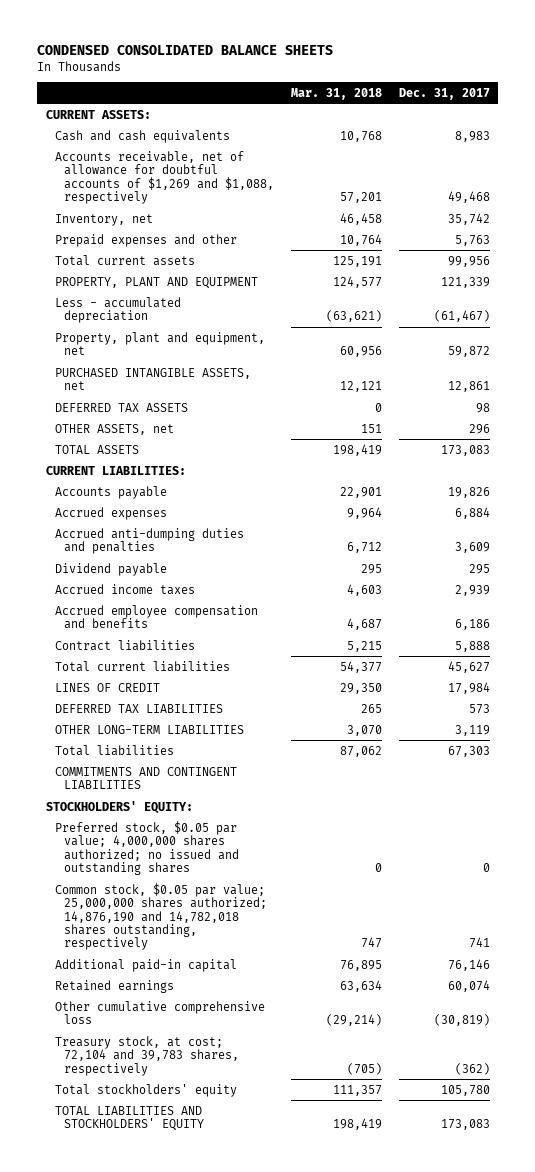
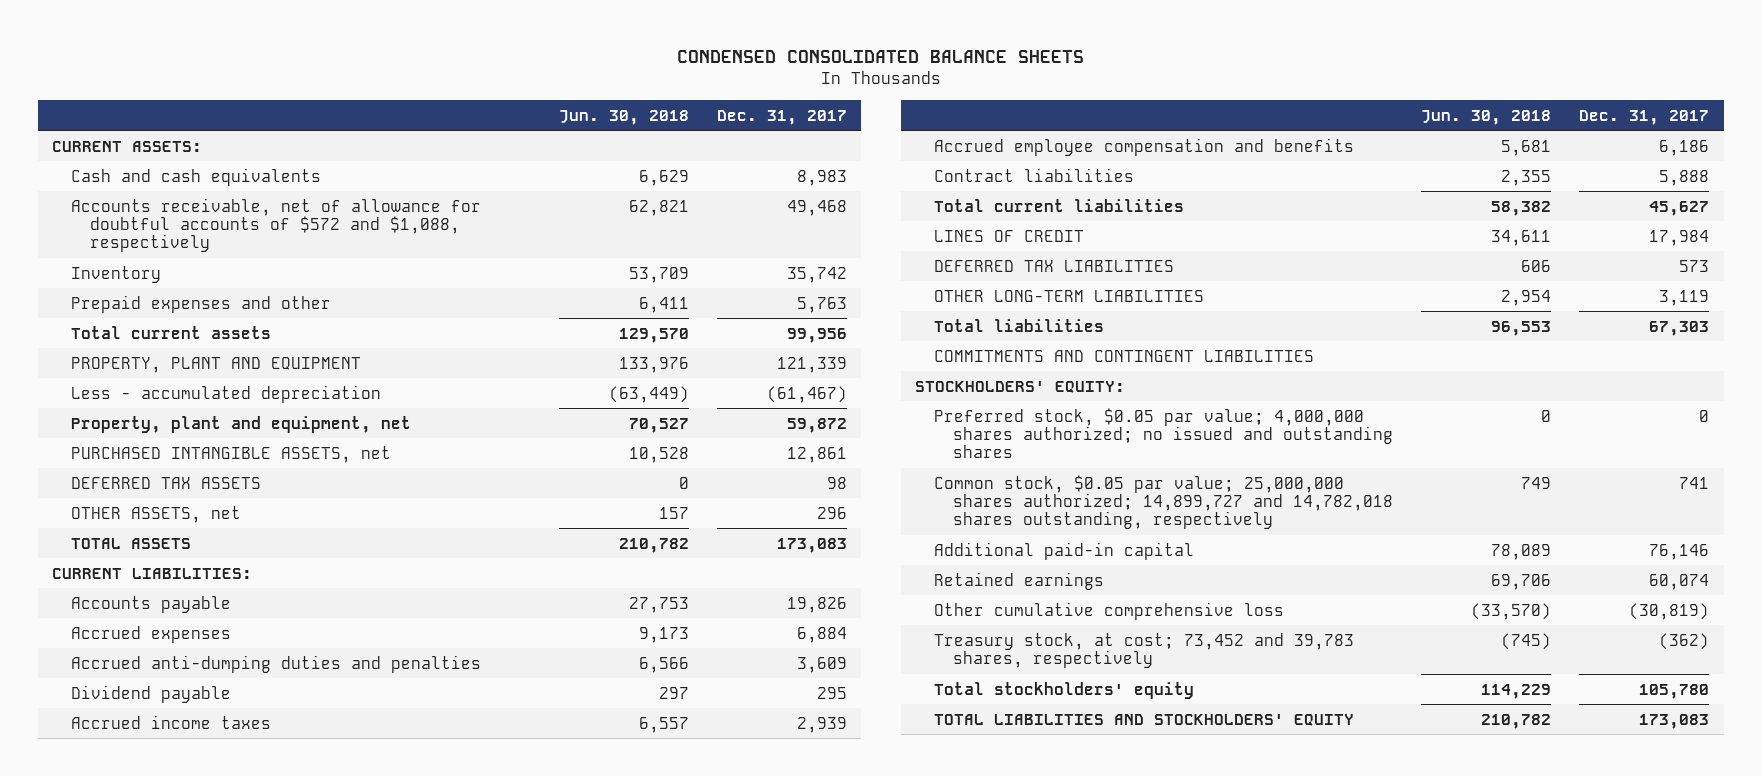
[290,87,382,100] Mar. 31, 2018 -> none
none -> [558,109,689,125] Jun. 30, 2018
[54,150,274,205] Accounts receivable, net of allowance for doubtful accounts of $1,269 and $1,088, respectively -> [71,197,482,253] Accounts receivable, net of allowance for doubtful accounts of $572 and $1,088, respectively
[54,213,153,226] Inventory, net -> [71,265,162,283] Inventory
[54,882,267,951] Common stock, $0.05 par value; 25,000,000 shares authorized; 14,876,190 and 14,782,018 shares outstanding, respectively -> [933,474,1393,530] Common stock, $0.05 par value; 25,000,000 shares authorized; 14,899,727 and 14,782,018 shares outstanding, respectively
[54,1035,239,1076] Treasury stock, at cost; 72,104 and 39,783 shares, respectively -> [933,632,1354,669] Treasury stock, at cost; 73,452 and 39,783 shares, respectively

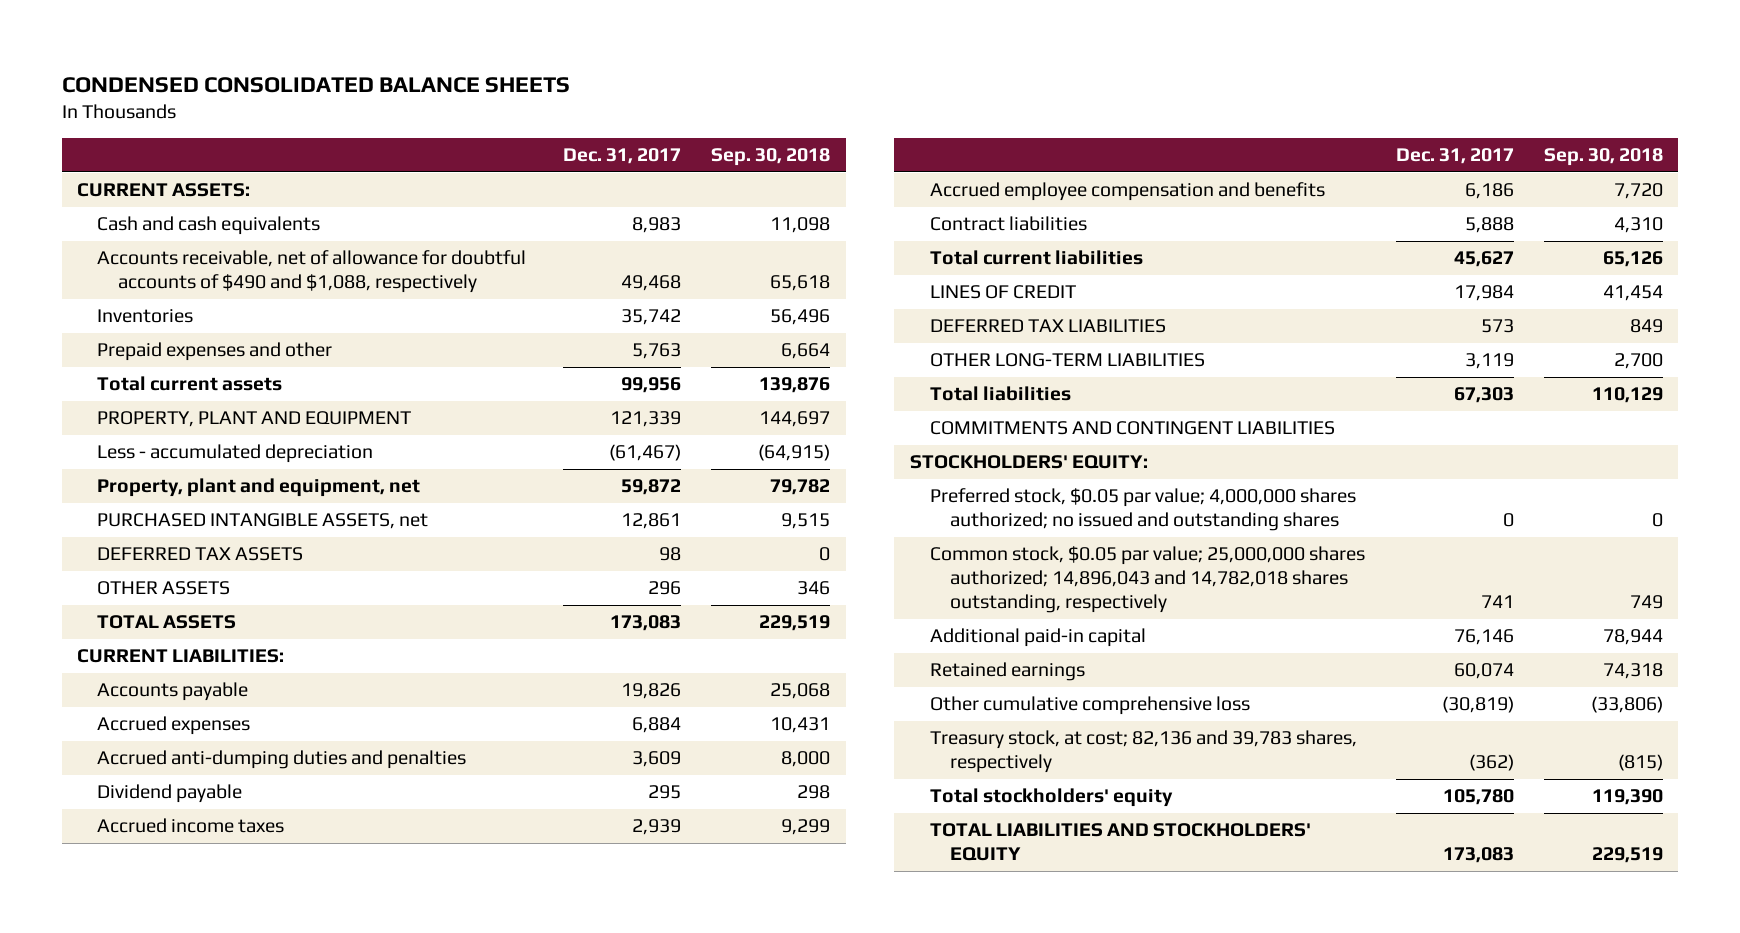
[558,109,689,125] Jun. 30, 2018 -> none
none -> [711,148,831,167] Sep. 30, 2018
[71,197,482,253] Accounts receivable, net of allowance for doubtful accounts of $572 and $1,088, respectively -> [97,250,527,294] Accounts receivable, net of allowance for doubtful accounts of $490 and $1,088, respectively
[71,265,162,283] Inventory -> [97,309,194,324] Inventories
[71,505,242,523] OTHER ASSETS, net -> [97,581,231,596] OTHER ASSETS
[933,474,1393,530] Common stock, $0.05 par value; 25,000,000 shares authorized; 14,899,727 and 14,782,018 shares outstanding, respectively -> [930,546,1366,614] Common stock, $0.05 par value; 25,000,000 shares authorized; 14,896,043 and 14,782,018 shares outstanding, respectively
[933,632,1354,669] Treasury stock, at cost; 73,452 and 39,783 shares, respectively -> [930,730,1358,774] Treasury stock, at cost; 82,136 and 39,783 shares, respectively

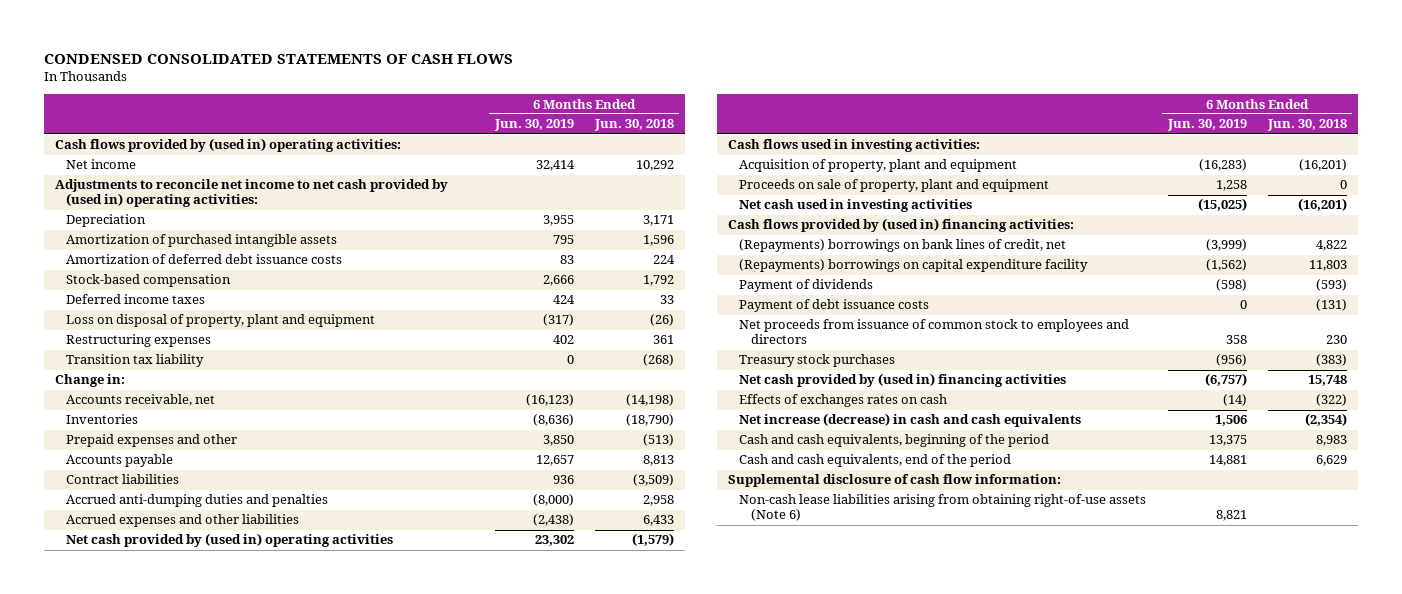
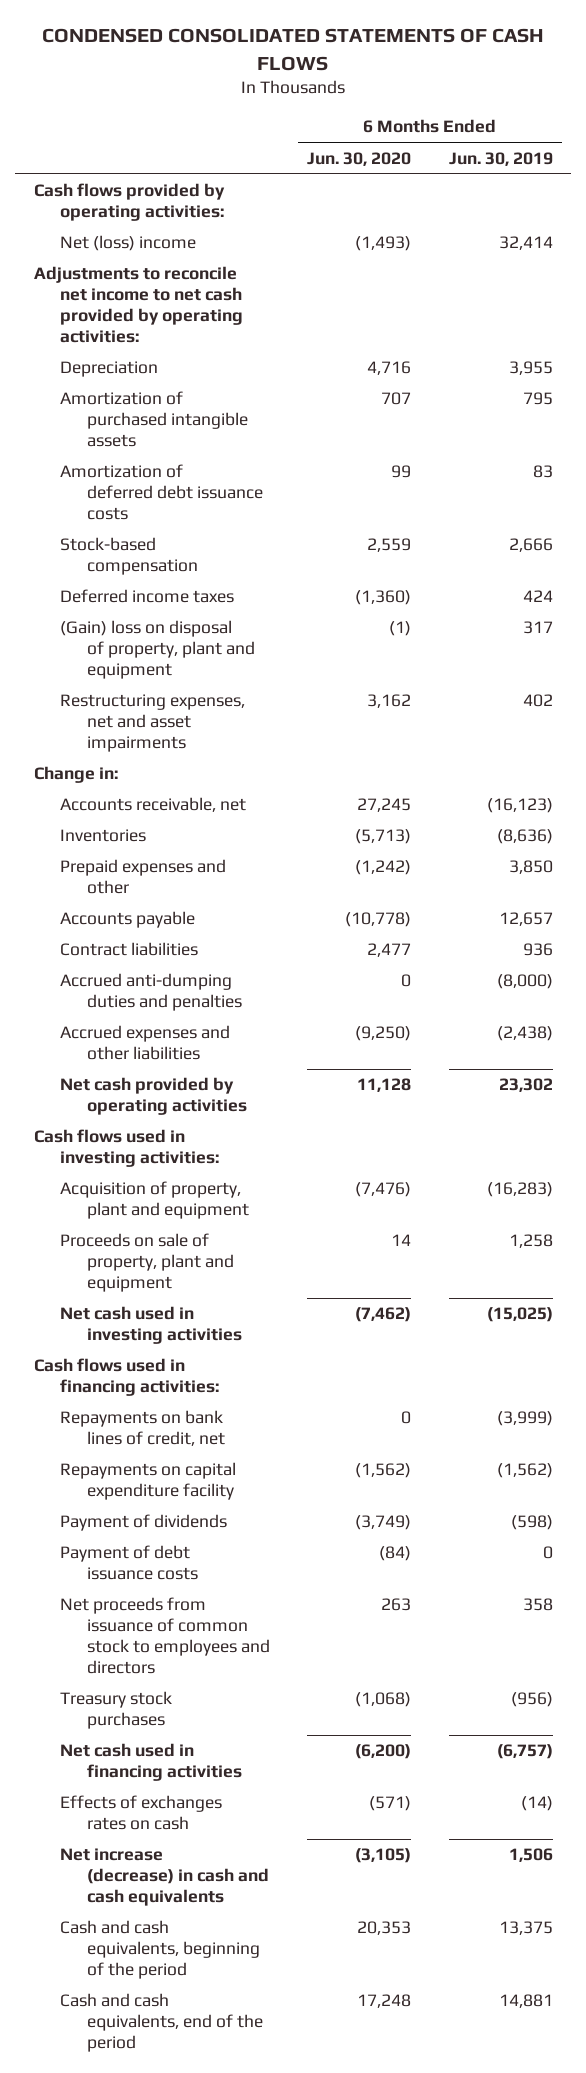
[594,119,675,132] Jun. 30, 2018 -> none
none -> [307,151,412,166] Jun. 30, 2020
[54,138,401,153] Cash flows provided by (used in) operating activities: -> [33,183,225,222] Cash flows provided by operating activities:
[66,159,137,170] Net income -> [60,235,197,252] Net (loss) income
[54,179,448,208] Adjustments to reconcile net income to net cash provided by (used in) operating activities: -> [33,266,244,344] Adjustments to reconcile net income to net cash provided by operating activities:
[66,354,205,368] Transition tax liability -> none
[66,314,376,328] Loss on disposal of property, plant and equipment -> [60,620,255,680] (Gain) loss on disposal of property, plant and equipment
[542,314,574,327] (317) -> [522,621,553,635] 317
[66,334,212,348] Restructuring expenses -> [60,694,246,753] Restructuring expenses, net and asset impairments
[66,533,394,548] Net cash provided by (used in) operating activities -> [60,1077,247,1116] Net cash provided by operating activities
[727,218,1074,233] Cash flows provided by (used in) financing activities: -> [33,1358,220,1397] Cash flows used in financing activities:
[739,239,1067,253] (Repayments) borrowings on bank lines of credit, net -> [60,1410,225,1447] Repayments on bank lines of credit, net
[739,259,1089,273] (Repayments) borrowings on capital expenditure facility -> [60,1462,237,1501] Repayments on capital expenditure facility
[739,373,1067,388] Net cash provided by (used in) financing activities -> [60,1743,242,1782] Net cash used in financing activities
[727,474,1061,488] Supplemental disclosure of cash flow information: -> none
[739,494,1147,522] Non-cash lease liabilities arising from obtaining right-of-use assets (Note 6) -> none

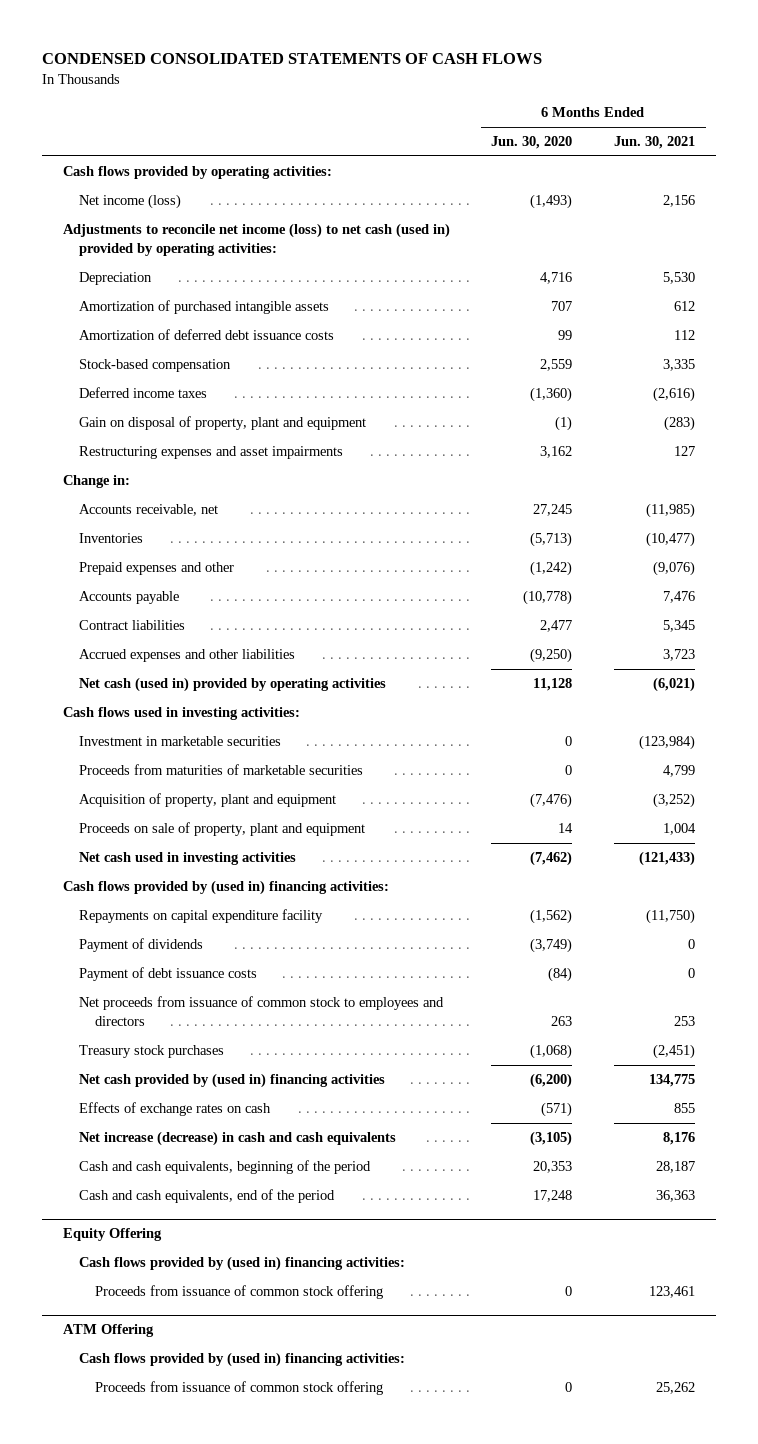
[448,151,553,166] Jun. 30, 2019 -> none
none -> [614,136,696,150] Jun. 30, 2021
[60,235,197,252] Net (loss) income -> [78,194,181,210] Net income (loss)
[33,266,244,344] Adjustments to reconcile net income to net cash provided by operating activities: -> [62,223,450,256] Adjustments to reconcile net income (loss) to net cash (used in) provided by operating activities:
[60,620,255,680] (Gain) loss on disposal of property, plant and equipment -> [78,416,366,431] Gain on disposal of property, plant and equipment
[60,694,246,753] Restructuring expenses, net and asset impairments -> [78,446,343,460] Restructuring expenses and asset impairments
[60,973,242,1012] Accrued anti-dumping duties and penalties -> none
[60,1077,247,1116] Net cash provided by operating activities -> [78,677,386,693] Net cash (used in) provided by operating activities
none -> [78,736,281,747] Investment in marketable securities
none -> [78,764,363,776] Proceeds from maturities of marketable securities
[60,1410,225,1447] Repayments on bank lines of credit, net -> none
[33,1358,220,1397] Cash flows used in financing activities: -> [62,880,389,896] Cash flows provided by (used in) financing activities:
[60,1743,242,1782] Net cash used in financing activities -> [78,1073,385,1089] Net cash provided by (used in) financing activities
[60,1795,223,1831] Effects of exchanges rates on cash -> [78,1102,271,1117] Effects of exchange rates on cash
none -> [62,1228,162,1242] Equity Offering
none -> [78,1256,405,1272] Cash flows provided by (used in) financing activities:
none -> [95,1285,384,1300] Proceeds from issuance of common stock offering
none -> [62,1324,154,1338] ATM Offering
none -> [78,1352,405,1368] Cash flows provided by (used in) financing activities:
none -> [95,1381,384,1396] Proceeds from issuance of common stock offering

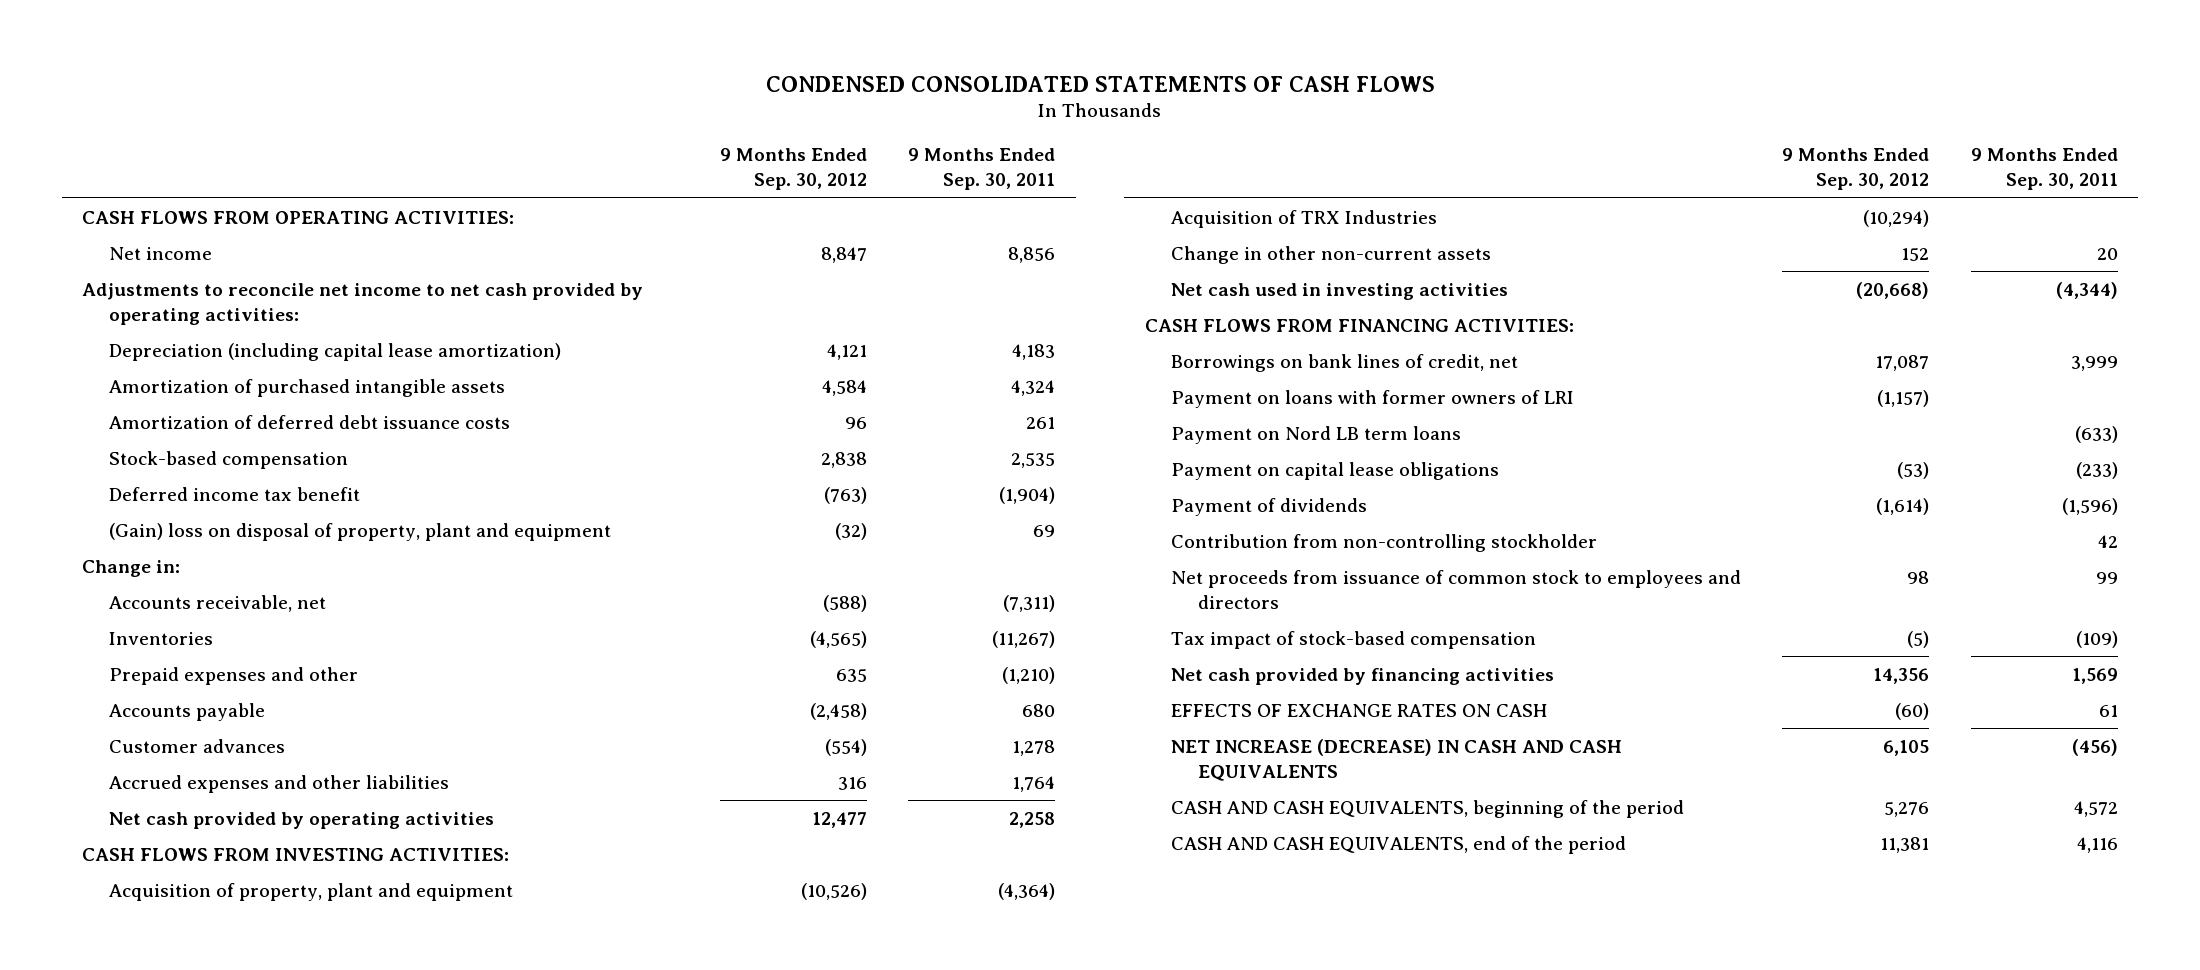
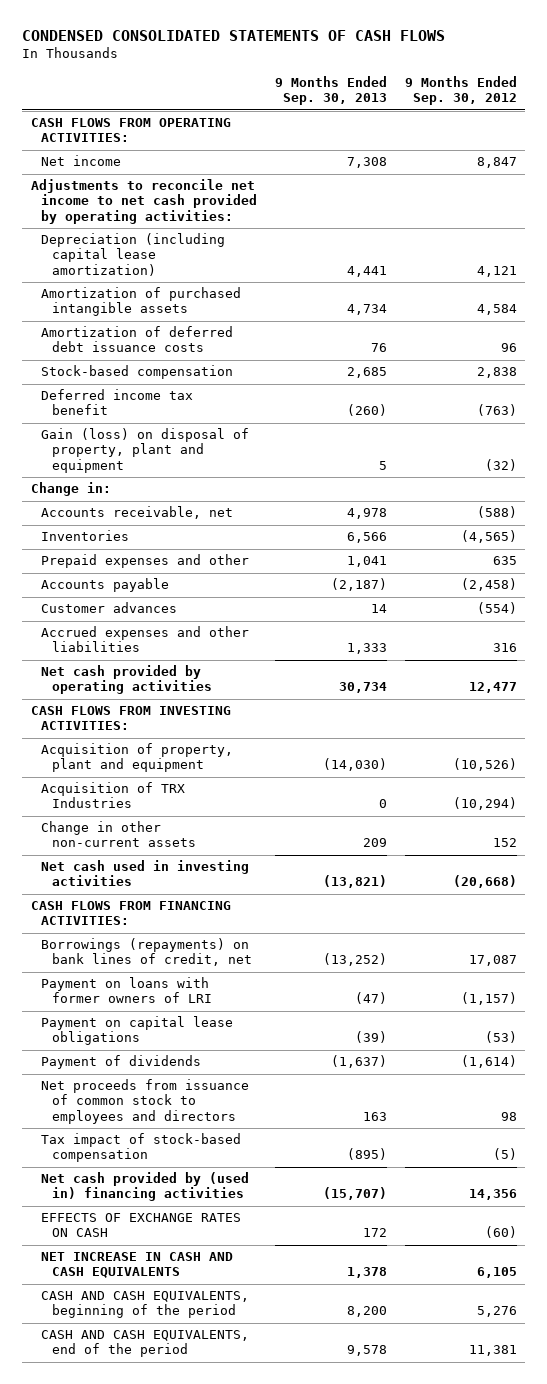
[908,148,1056,191] 9 Months Ended Sep. 30, 2011 -> none
none -> [274,76,387,106] 9 Months Ended Sep. 30, 2013
[109,522,612,541] (Gain) loss on disposal of property, plant and equipment -> [41,428,250,473] Gain (loss) on disposal of property, plant and equipment
[1171,353,1519,372] Borrowings on bank lines of credit, net -> [41,938,253,967] Borrowings (repayments) on bank lines of credit, net
[1171,425,1462,444] Payment on Nord LB term loans -> none
[1171,533,1598,552] Contribution from non-controlling stockholder -> none
[1171,667,1555,685] Net cash provided by financing activities -> [41,1172,250,1202] Net cash provided by (used in) financing activities
[1171,738,1623,781] NET INCREASE (DECREASE) IN CASH AND CASH EQUIVALENTS -> [41,1252,234,1279] NET INCREASE IN CASH AND CASH EQUIVALENTS

